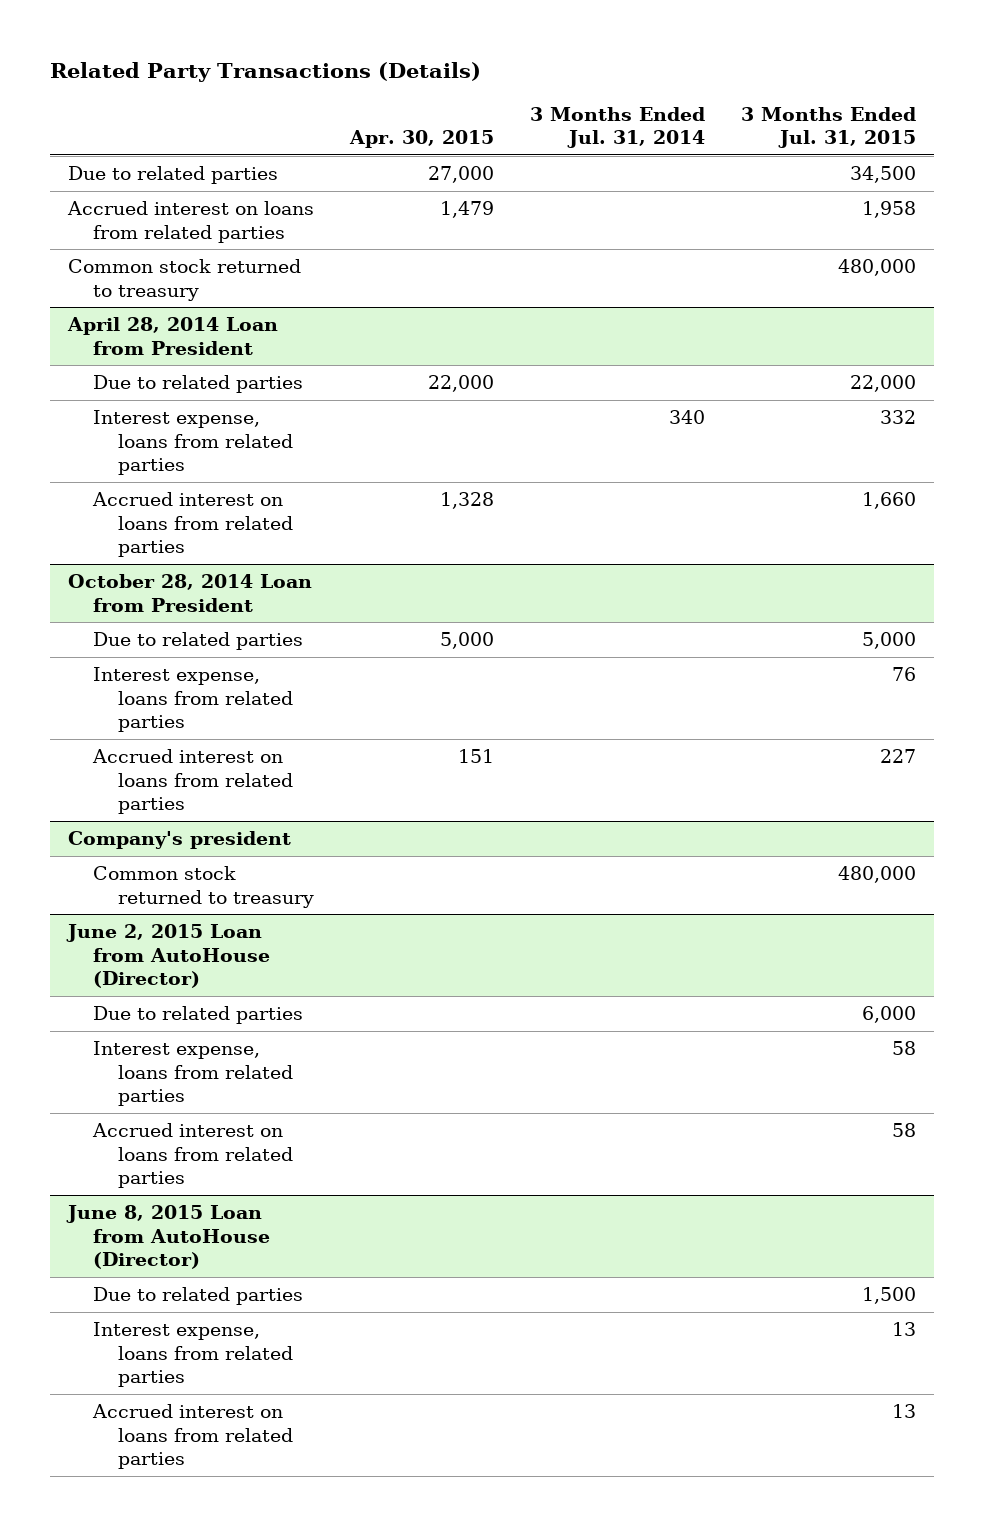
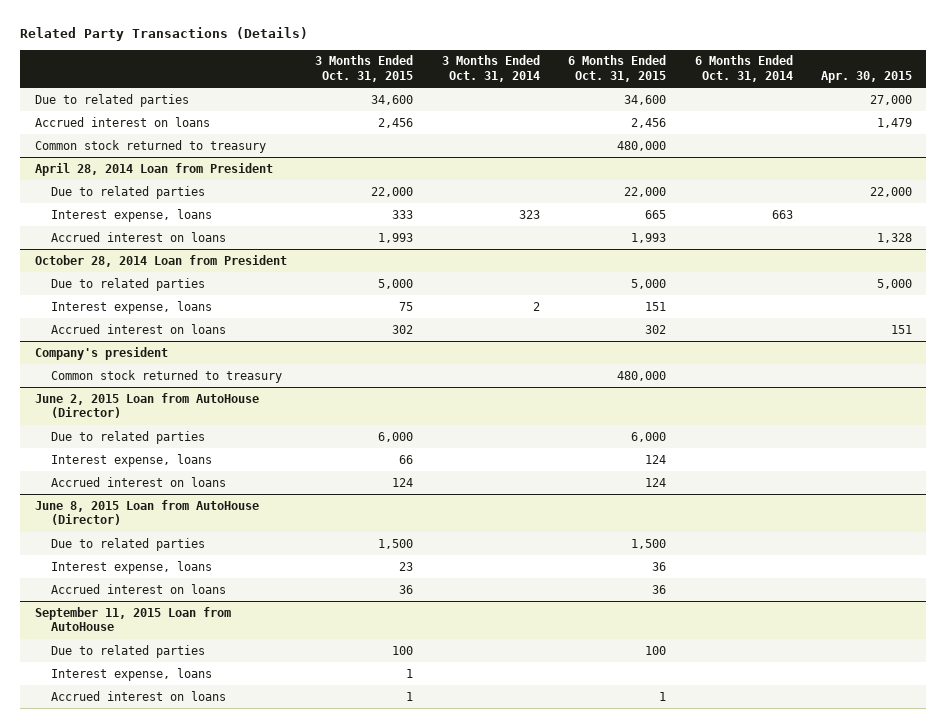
[529,106,705,149] 3 Months Ended Jul. 31, 2014 -> none
[740,106,916,149] 3 Months Ended Jul. 31, 2015 -> none
none -> [315,55,414,82] 3 Months Ended Oct. 31, 2015
none -> [441,55,540,82] 3 Months Ended Oct. 31, 2014
none -> [568,55,667,82] 6 Months Ended Oct. 31, 2015
none -> [694,55,793,82] 6 Months Ended Oct. 31, 2014
[66,200,314,243] Accrued interest on loans from related parties -> [34,116,210,127] Accrued interest on loans
[92,409,293,476] Interest expense, loans from related parties -> [50,208,212,222] Interest expense, loans
[91,491,293,558] Accrued interest on loans from related parties -> [50,231,226,242] Accrued interest on loans
[92,666,293,733] Interest expense, loans from related parties -> [50,300,212,314] Interest expense, loans
[91,748,293,815] Accrued interest on loans from related parties -> [50,323,226,334] Accrued interest on loans
[92,1040,293,1107] Interest expense, loans from related parties -> [50,453,212,467] Interest expense, loans
[91,1122,293,1189] Accrued interest on loans from related parties -> [50,476,226,487] Accrued interest on loans
[92,1321,293,1388] Interest expense, loans from related parties -> [50,560,212,574] Interest expense, loans
[91,1403,293,1470] Accrued interest on loans from related parties -> [50,583,226,594] Accrued interest on loans
none -> [34,606,231,632] September 11, 2015 Loan from AutoHouse
none -> [50,644,205,658] Due to related parties
none -> [50,667,212,681] Interest expense, loans
none -> [50,690,226,701] Accrued interest on loans

